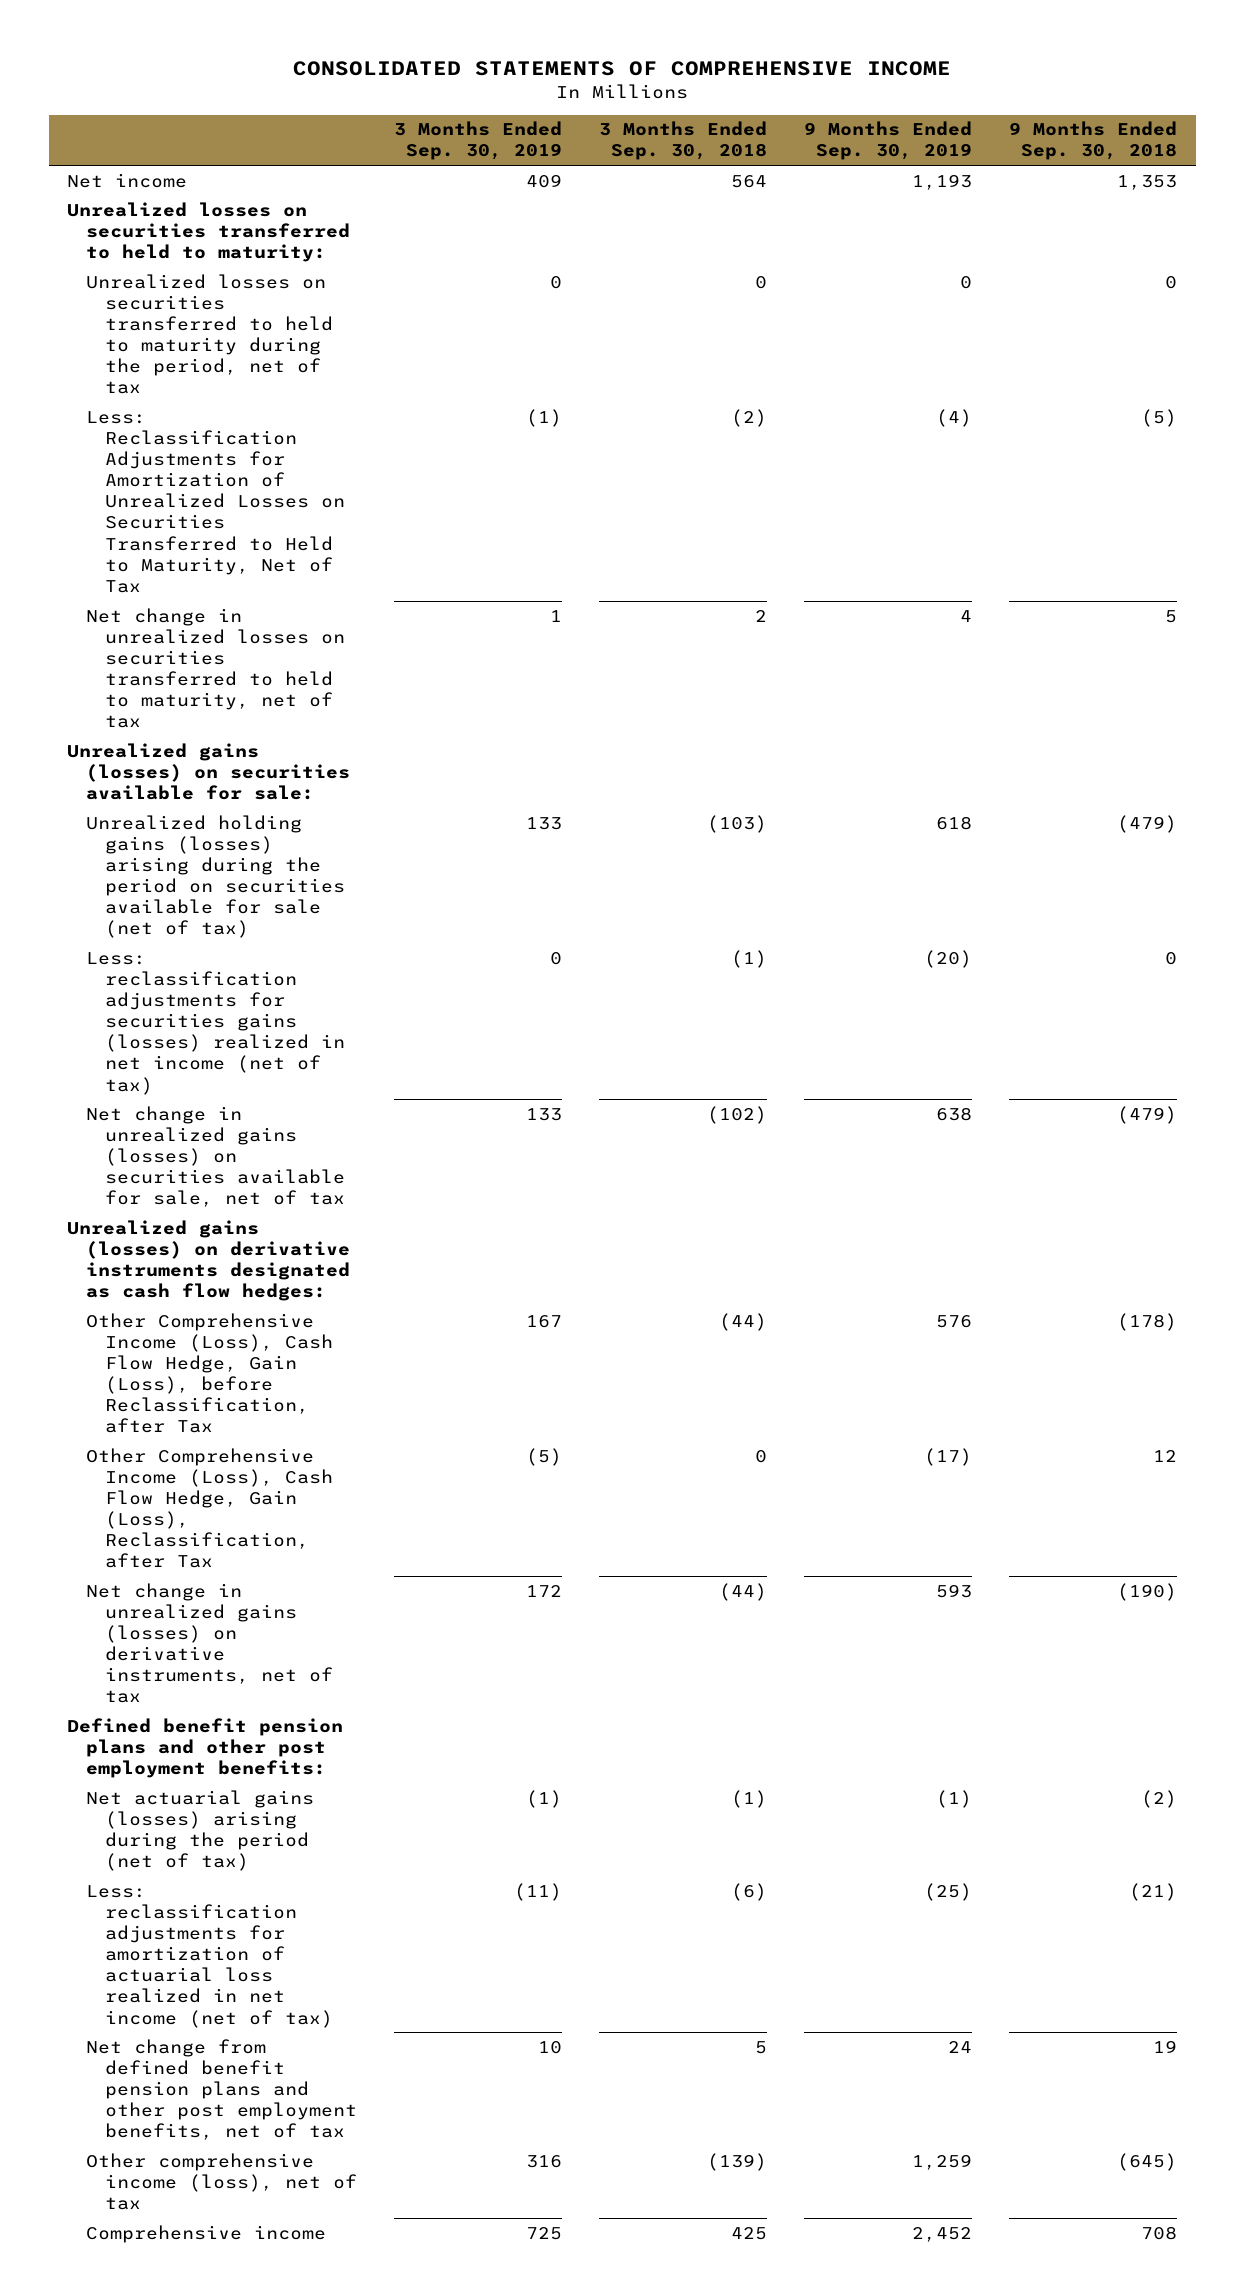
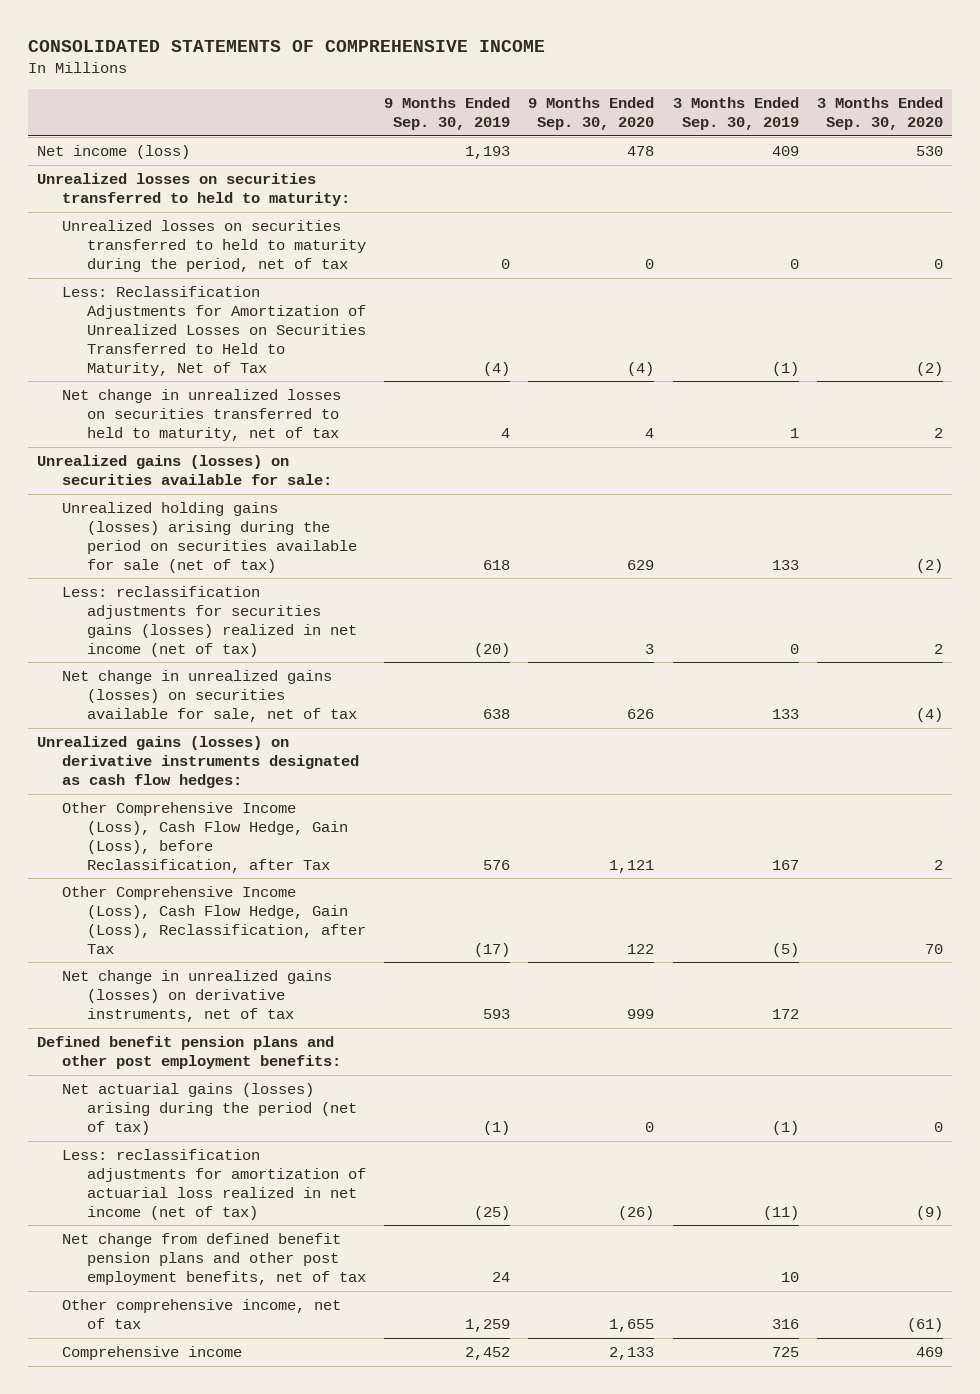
[599,121,768,161] 3 Months Ended Sep. 30, 2018 -> none
[1009,121,1178,161] 9 Months Ended Sep. 30, 2018 -> none
none -> [528,97,655,131] 9 Months Ended Sep. 30, 2020
none -> [817,97,944,131] 3 Months Ended Sep. 30, 2020
[67,172,188,188] Net income -> [36,145,190,160] Net income (loss)
[86,2152,357,2210] Other comprehensive income (loss), net of tax -> [61,1299,341,1330] Other comprehensive income, net of tax

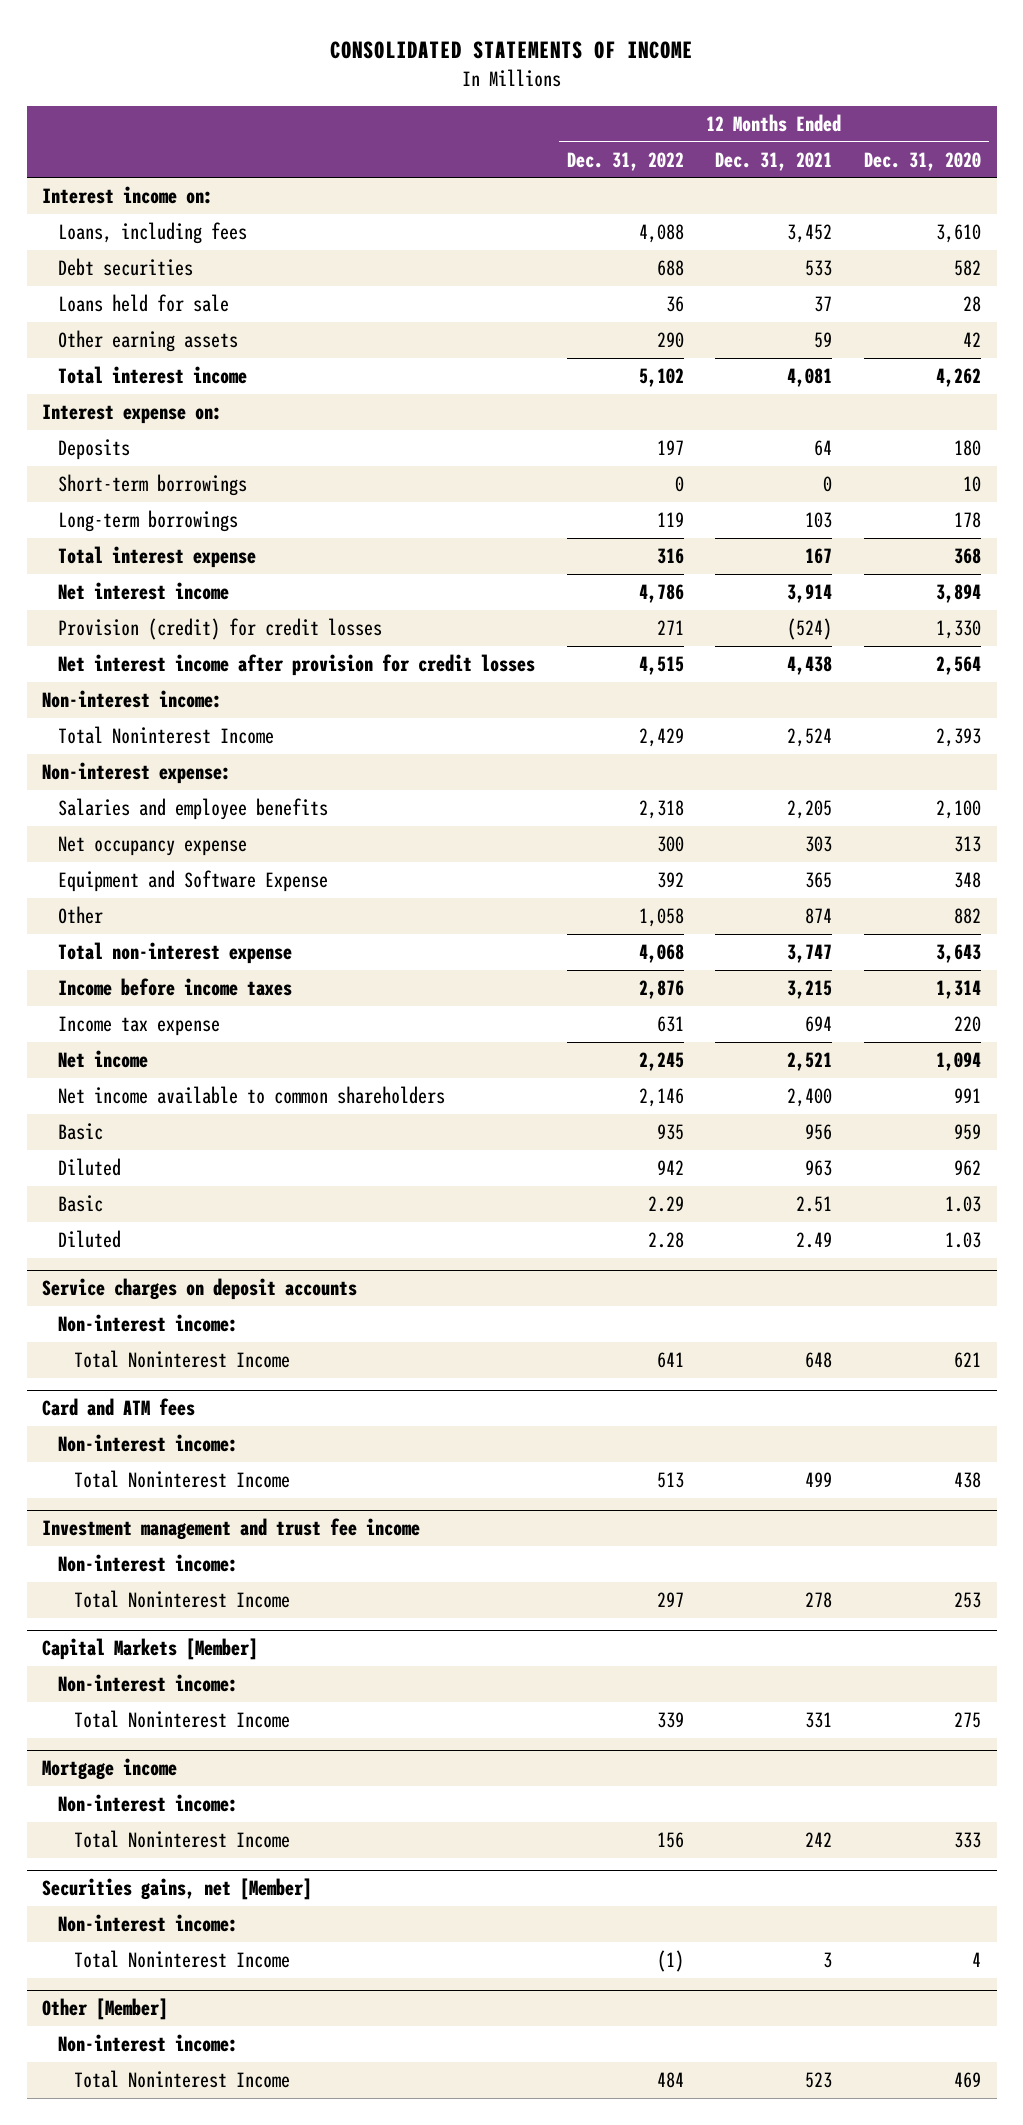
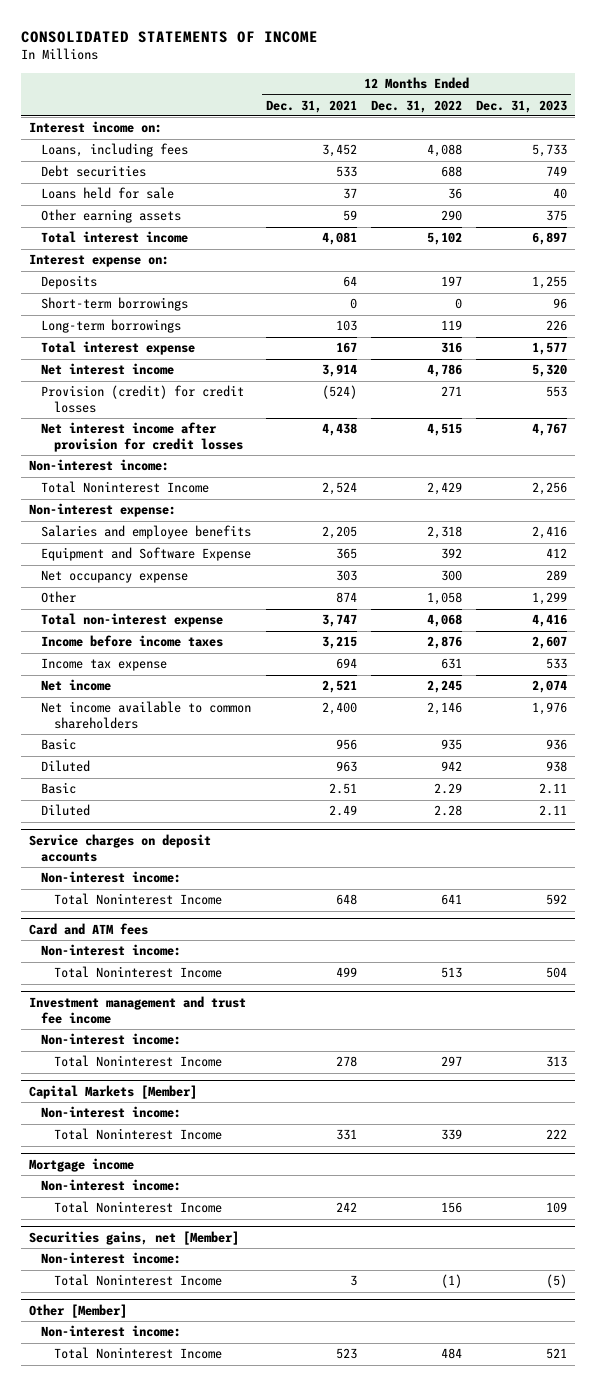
[864,151,982,171] Dec. 31, 2020 -> none
none -> [476,99,568,113] Dec. 31, 2023
[58,835,248,856] Net occupancy expense -> [41,570,189,584] Net occupancy expense

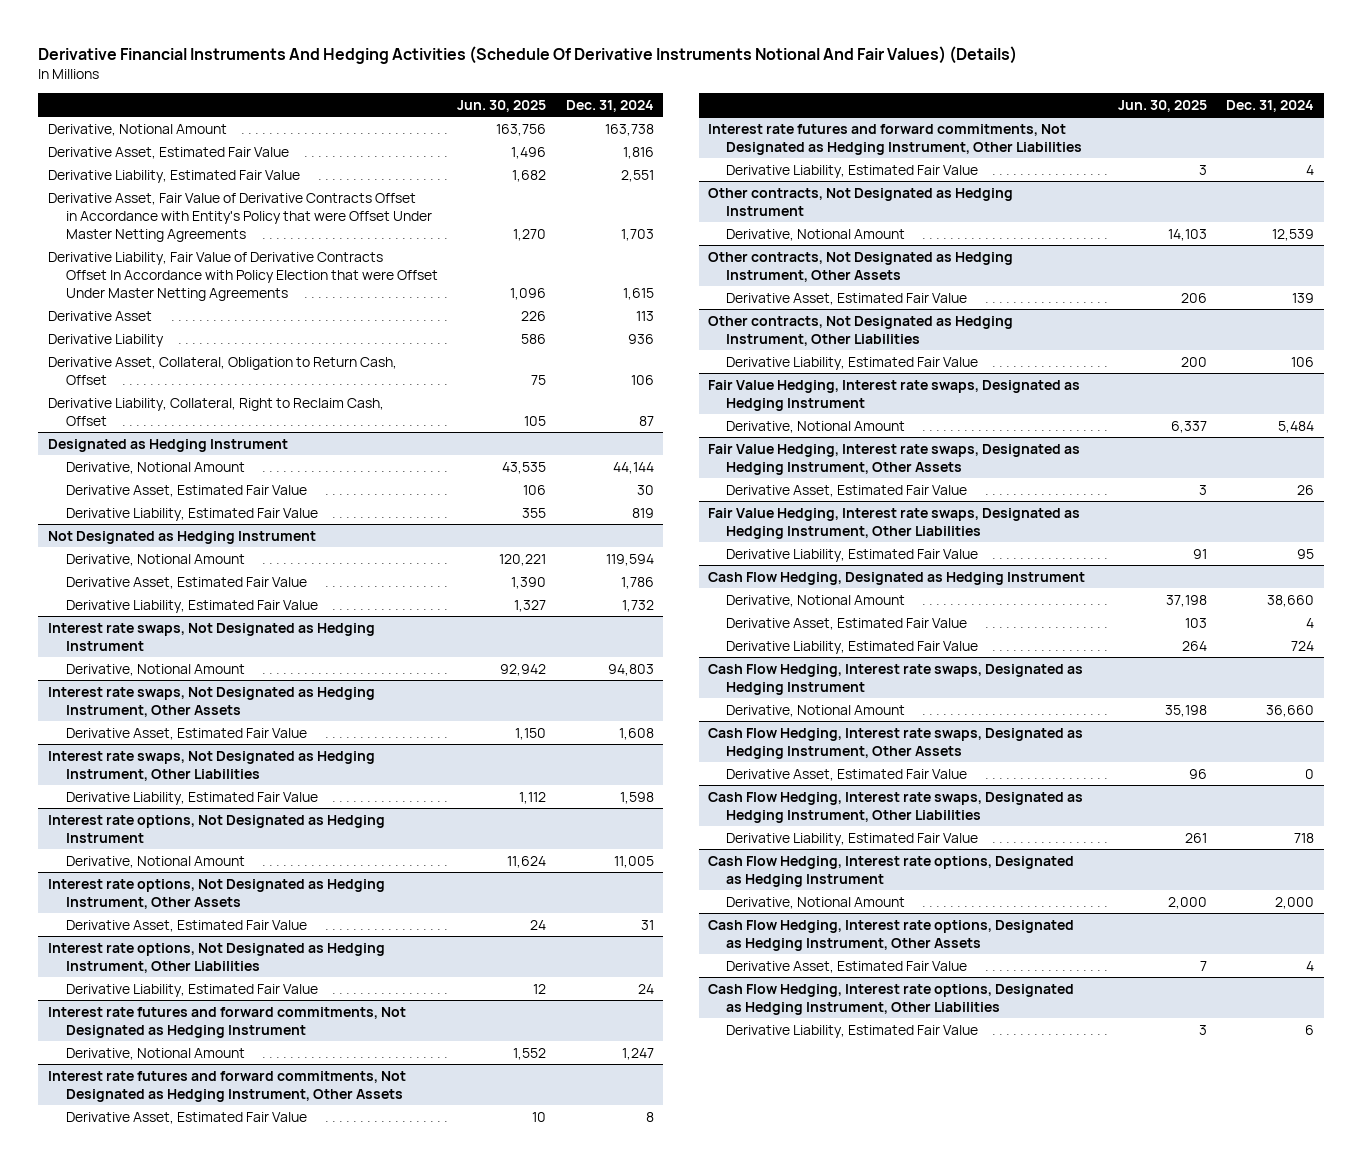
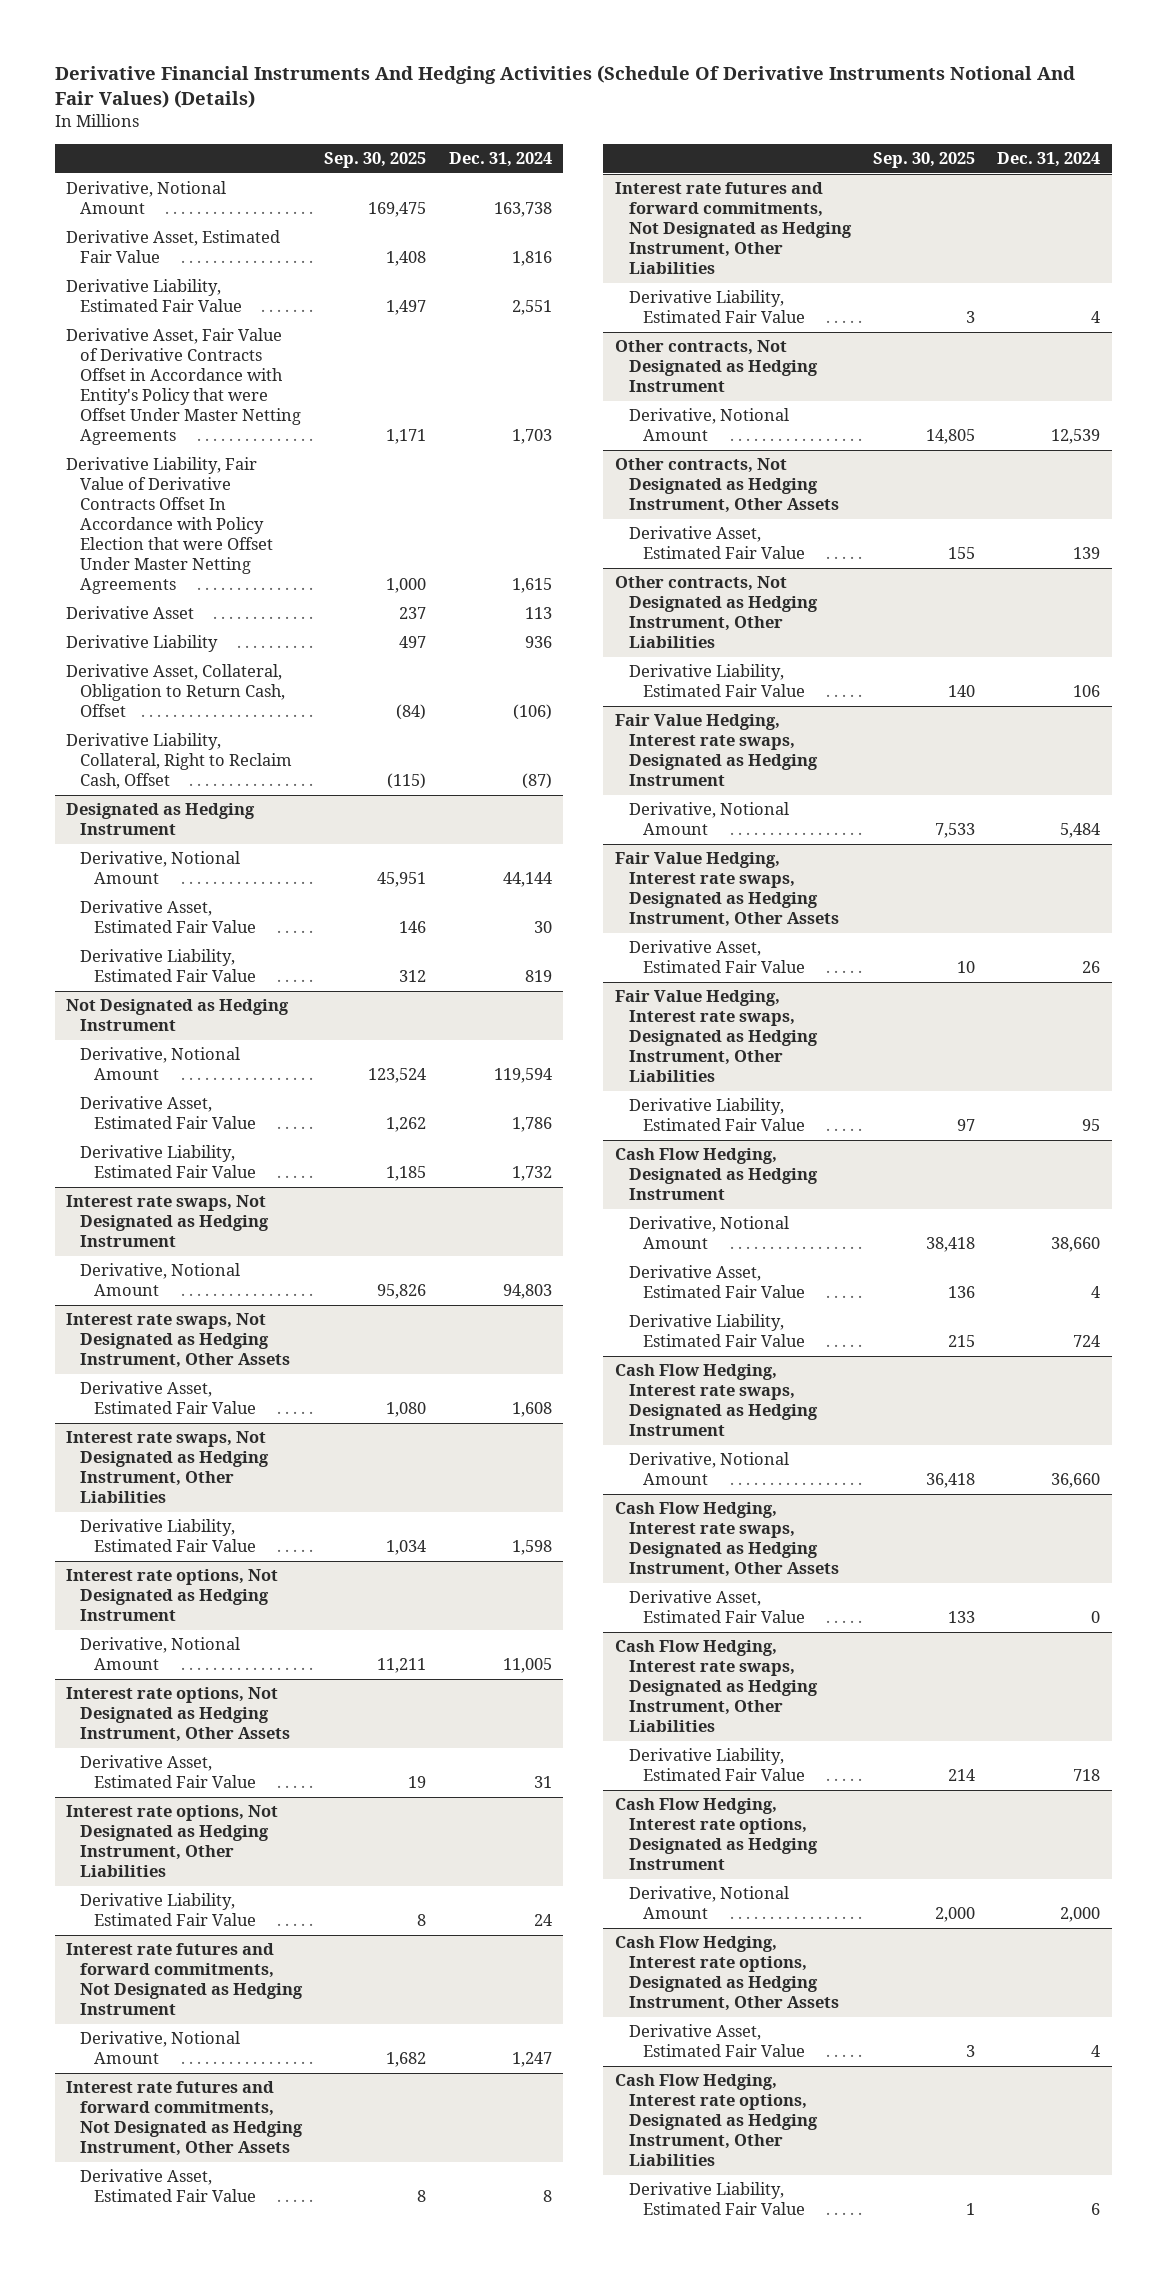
[457,99,547,112] Jun. 30, 2025 -> none
none -> [324,151,427,168] Sep. 30, 2025
[630,374,654,385] 106 -> [512,704,552,721] (106)
[638,415,654,426] 87 -> [521,773,552,790] (87)

